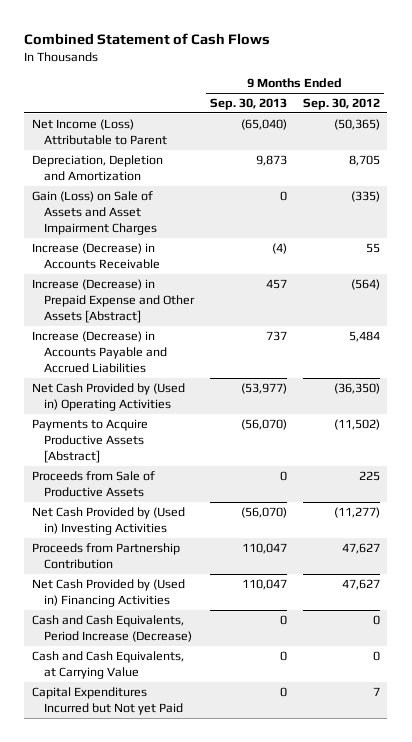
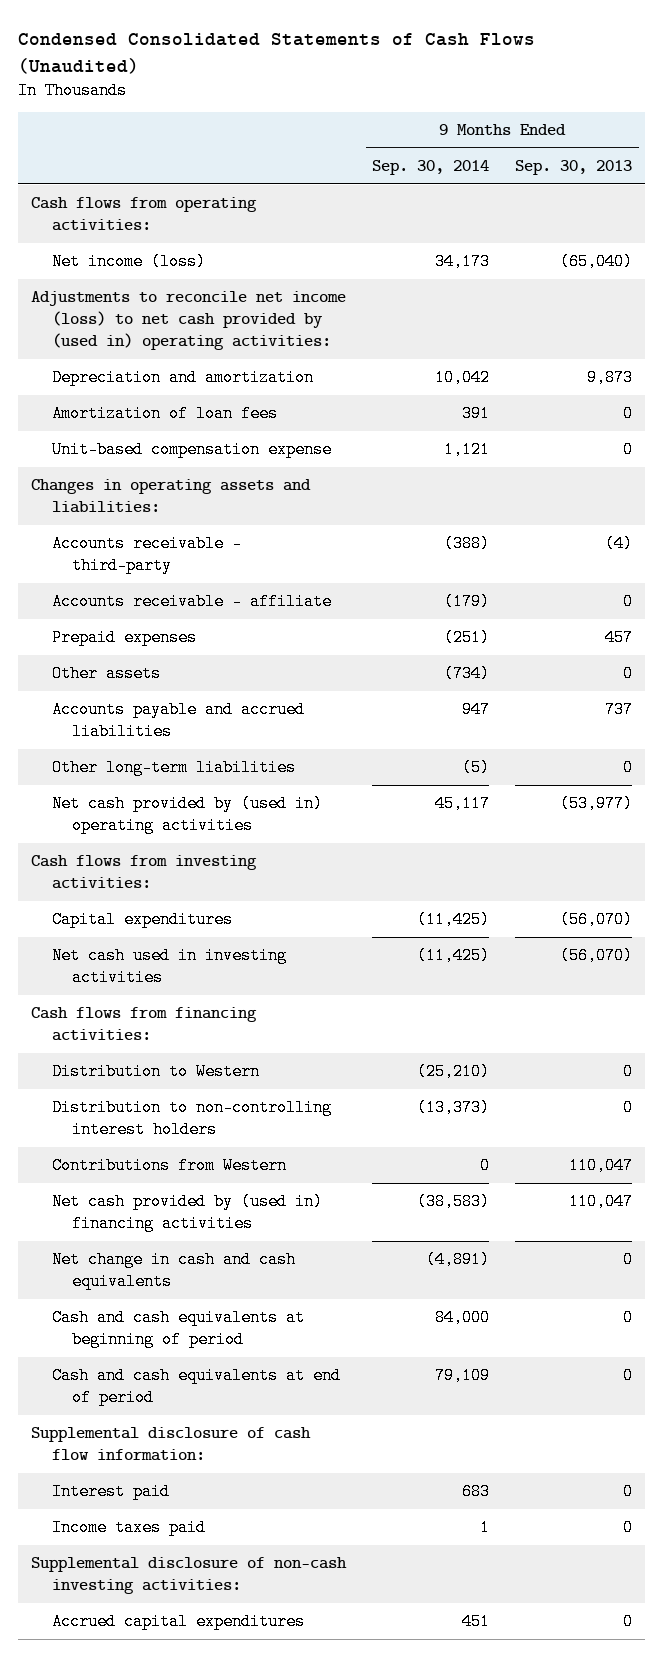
[24,32,271,45] Combined Statement of Cash Flows -> [18,32,536,74] Condensed Consolidated Statements of Cash Flows (Unaudited)
[302,98,380,111] Sep. 30, 2012 -> none
none -> [372,160,490,176] Sep. 30, 2014
[31,191,158,236] Gain (Loss) on Sale of Assets and Asset Impairment Charges -> none
[31,471,155,498] Proceeds from Sale of Productive Assets -> none
none -> [31,197,258,232] Cash flows from operating activities:
[31,119,168,146] Net Income (Loss) Attributable to Parent -> [51,253,206,271] Net income (loss)
none -> [31,291,347,350] Adjustments to reconcile net income (loss) to net cash provided by (used in) operating activities:
[31,155,163,182] Depreciation, Depletion and Amortization -> [51,369,314,387] Depreciation and amortization
none -> [51,405,278,423] Amortization of loan fees
none -> [51,441,332,459] Unit-based compensation expense
none -> [31,479,312,514] Changes in operating assets and liabilities:
[31,243,161,270] Increase (Decrease) in Accounts Receivable -> [51,535,242,575] Accounts receivable - third-party
none -> [51,593,332,611] Accounts receivable - affiliate
[31,279,196,324] Increase (Decrease) in Prepaid Expense and Other Assets [Abstract] -> [51,629,197,647] Prepaid expenses
none -> [51,665,161,683] Other assets
[31,331,168,374] Increase (Decrease) in Accounts Payable and Accrued Liabilities -> [51,701,305,741] Accounts payable and accrued liabilities
none -> [51,759,296,777] Other long-term liabilities
[31,383,185,412] Net Cash Provided by (Used in) Operating Activities -> [51,795,323,835] Net cash provided by (used in) operating activities
none -> [31,855,258,890] Cash flows from investing activities:
[31,419,148,464] Payments to Acquire Productive Assets [Abstract] -> [51,911,233,929] Capital expenditures
[31,507,185,536] Net Cash Provided by (Used in) Investing Activities -> [51,947,287,987] Net cash used in investing activities
none -> [31,1007,258,1042] Cash flows from financing activities:
none -> [51,1063,260,1081] Distribution to Western
none -> [51,1099,332,1139] Distribution to non-controlling interest holders
[31,543,180,570] Proceeds from Partnership Contribution -> [51,1157,287,1175] Contributions from Western
[31,579,185,608] Net Cash Provided by (Used in) Financing Activities -> [51,1193,323,1233] Net cash provided by (used in) financing activities
[31,615,193,643] Cash and Cash Equivalents, Period Increase (Decrease) -> [51,1251,296,1291] Net change in cash and cash equivalents
[31,651,184,680] Cash and Cash Equivalents, at Carrying Value -> [51,1309,305,1349] Cash and cash equivalents at beginning of period
none -> [51,1367,341,1407] Cash and cash equivalents at end of period
none -> [31,1427,312,1462] Supplemental disclosure of cash flow information:
none -> [51,1483,170,1501] Interest paid
none -> [51,1519,206,1537] Income taxes paid
none -> [31,1557,348,1595] Supplemental disclosure of non-cash investing activities:
[31,687,184,716] Capital Expenditures Incurred but Not yet Paid -> [51,1613,305,1631] Accrued capital expenditures

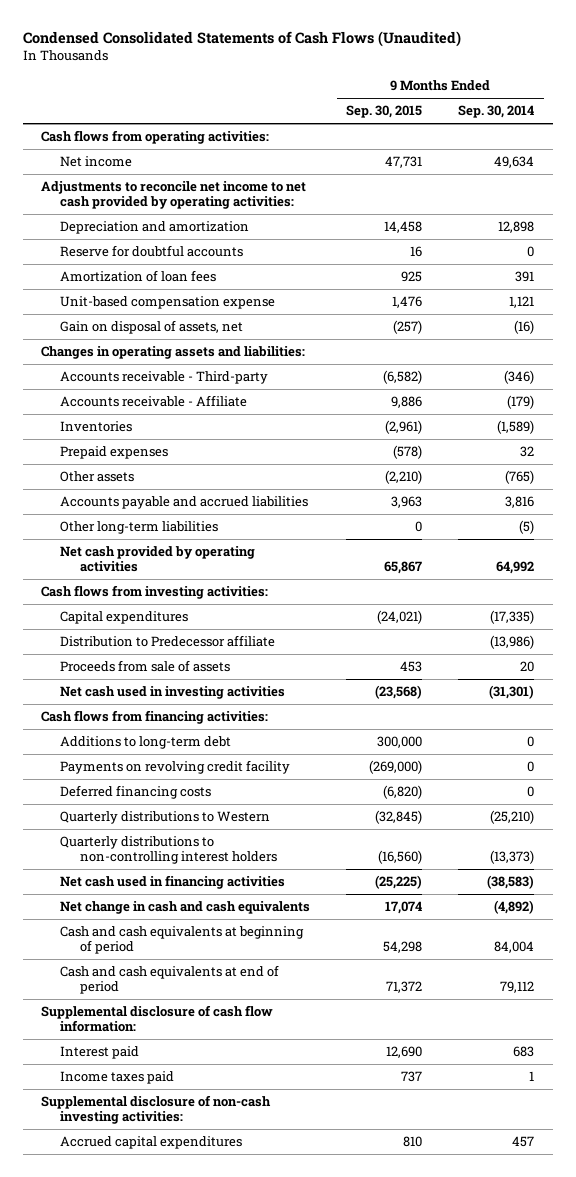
[515,160,633,176] Sep. 30, 2013 -> none
none -> [346,105,423,119] Sep. 30, 2015
[51,253,206,271] Net income (loss) -> [60,156,133,168] Net income
[435,253,491,271] 34,173 -> [494,156,535,169] 49,634
[31,291,347,350] Adjustments to reconcile net income (loss) to net cash provided by (used in) operating activities: -> [41,181,307,210] Adjustments to reconcile net income to net cash provided by operating activities:
[435,369,491,387] 10,042 -> [498,221,535,234] 12,898
none -> [60,245,244,258] Reserve for doubtful accounts
none -> [60,320,244,335] Gain on disposal of assets, net
[51,535,242,575] Accounts receivable - third-party -> [60,371,269,385] Accounts receivable - Third-party
[444,535,491,553] (388) -> [504,370,535,385] (346)
[51,593,332,611] Accounts receivable - affiliate -> [60,395,248,408] Accounts receivable - Affiliate
none -> [60,421,133,433] Inventories
[444,629,491,647] (251) -> [520,446,535,458] 32
[444,665,491,683] (734) -> [505,470,535,485] (765)
[462,701,491,719] 947 -> [505,496,535,509] 3,816
[51,795,323,835] Net cash provided by (used in) operating activities -> [60,546,256,573] Net cash provided by operating activities
[435,795,491,813] 45,117 -> [496,561,535,575] 64,992
[417,911,491,929] (11,425) -> [490,610,535,625] (17,335)
none -> [60,635,276,648] Distribution to Predecessor affiliate
none -> [60,660,231,673] Proceeds from sale of assets
[417,947,491,965] (11,425) -> [489,685,535,700] (31,301)
[51,1157,287,1175] Contributions from Western -> none
none -> [60,736,232,750] Additions to long-term debt
none -> [60,760,291,775] Payments on revolving credit facility
none -> [60,785,212,800] Deferred financing costs
[51,1063,260,1081] Distribution to Western -> [60,811,271,825] Quarterly distributions to Western
[51,1099,332,1139] Distribution to non-controlling interest holders -> [60,836,277,865] Quarterly distributions to non-controlling interest holders
[51,1193,323,1233] Net cash provided by (used in) financing activities -> [60,875,286,890] Net cash used in financing activities
[426,1251,491,1269] (4,891) -> [494,900,535,915] (4,892)
[435,1309,491,1327] 84,000 -> [494,941,535,954] 84,004
[435,1367,491,1385] 79,109 -> [500,981,535,994] 79,112
[462,1613,491,1631] 451 -> [512,1136,535,1148] 457

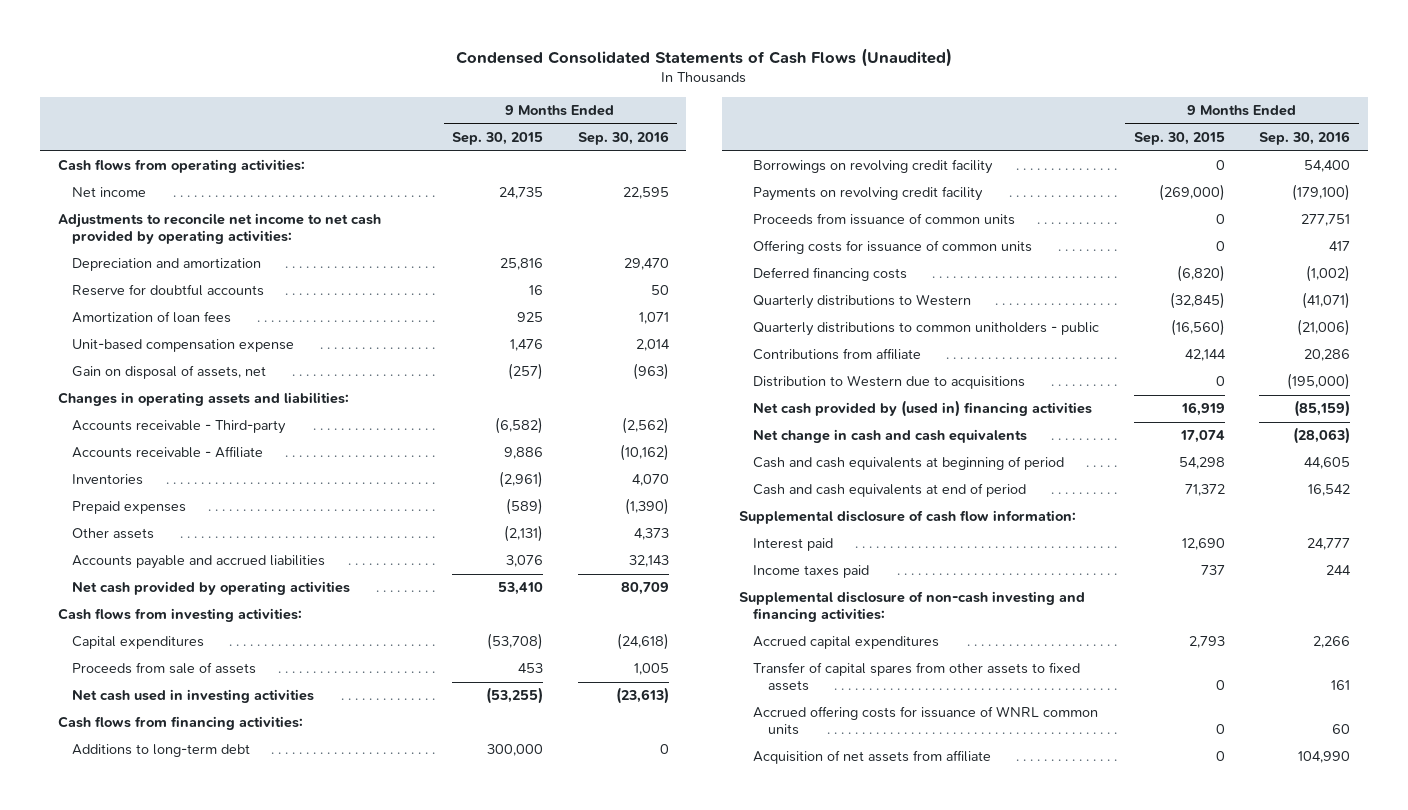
[458,105,535,119] Sep. 30, 2014 -> none
none -> [577,131,669,146] Sep. 30, 2016
[385,156,423,169] 47,731 -> [499,187,544,200] 24,735
[384,221,423,234] 14,458 -> [500,258,544,271] 25,816
[60,521,219,535] Other long-term liabilities -> none
[393,445,423,460] (578) -> [506,498,544,516] (589)
[385,470,423,485] (2,210) -> [504,525,544,543] (2,131)
[391,496,423,509] 3,963 -> [506,555,544,568] 3,076
[384,561,423,575] 65,867 -> [498,582,544,596] 53,410
[60,635,276,648] Distribution to Predecessor affiliate -> none
[377,610,423,625] (24,021) -> [487,633,544,651] (53,708)
[375,685,423,700] (23,568) -> [486,687,544,705] (53,255)
none -> [753,159,994,175] Borrowings on revolving credit facility
none -> [753,213,1016,226] Proceeds from issuance of common units
none -> [753,240,1033,255] Offering costs for issuance of common units
[60,836,277,865] Quarterly distributions to non-controlling interest holders -> [753,322,1100,337] Quarterly distributions to common unitholders - public
none -> [753,348,922,361] Contributions from affiliate
none -> [753,375,1026,390] Distribution to Western due to acquisitions
[60,875,286,890] Net cash used in financing activities -> [753,400,1093,418] Net cash provided by (used in) financing activities
[375,875,423,890] (25,225) -> [1180,402,1225,417] 16,919
[41,1095,272,1125] Supplemental disclosure of non-cash investing activities: -> [739,591,1086,623] Supplemental disclosure of non-cash investing and financing activities:
[403,1136,423,1148] 810 -> [1188,636,1225,649] 2,793
none -> [753,662,1081,692] Transfer of capital spares from other assets to fixed assets
none -> [753,706,1099,736] Accrued offering costs for issuance of WNRL common units
none -> [753,750,992,765] Acquisition of net assets from affiliate

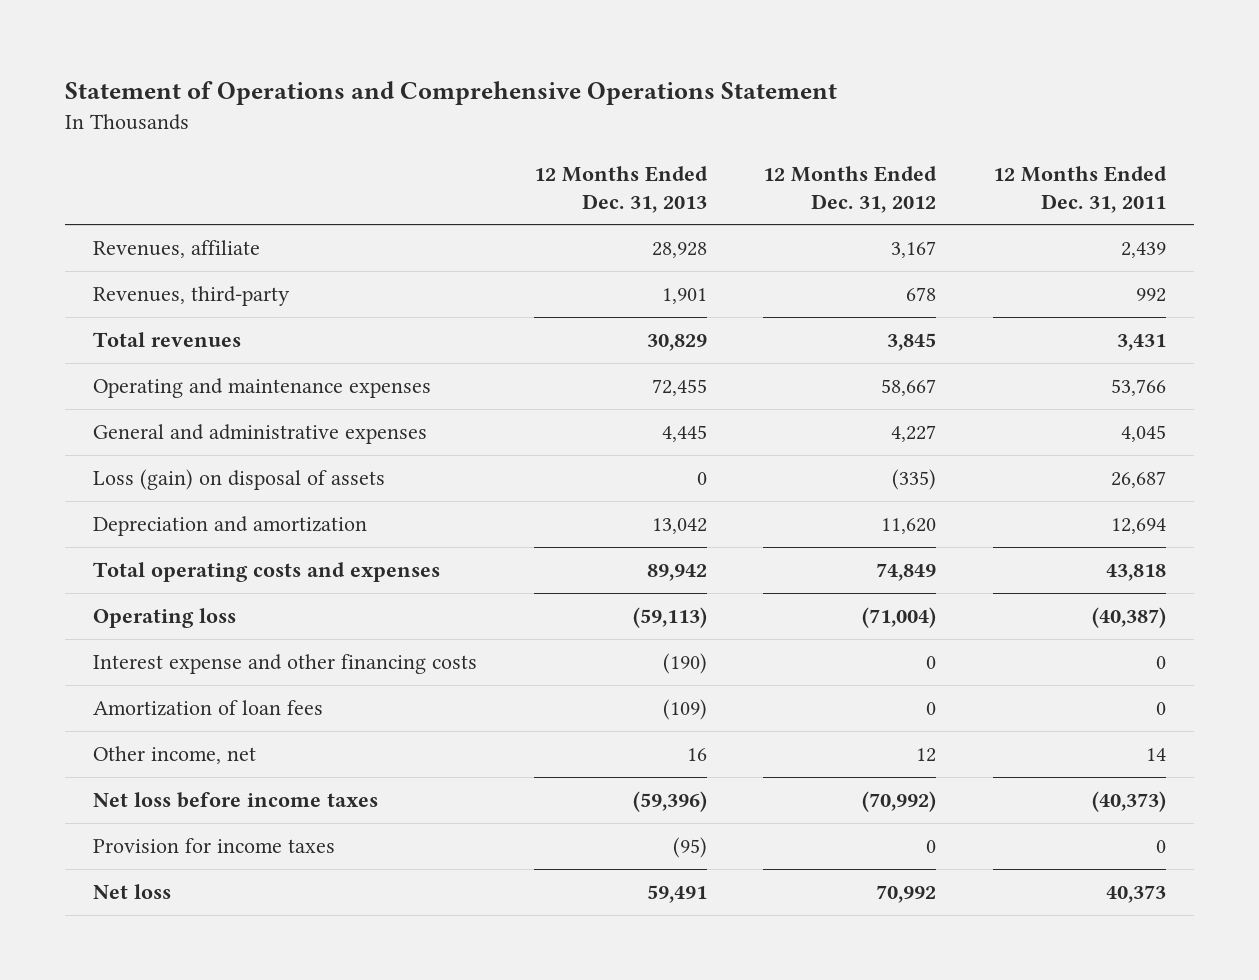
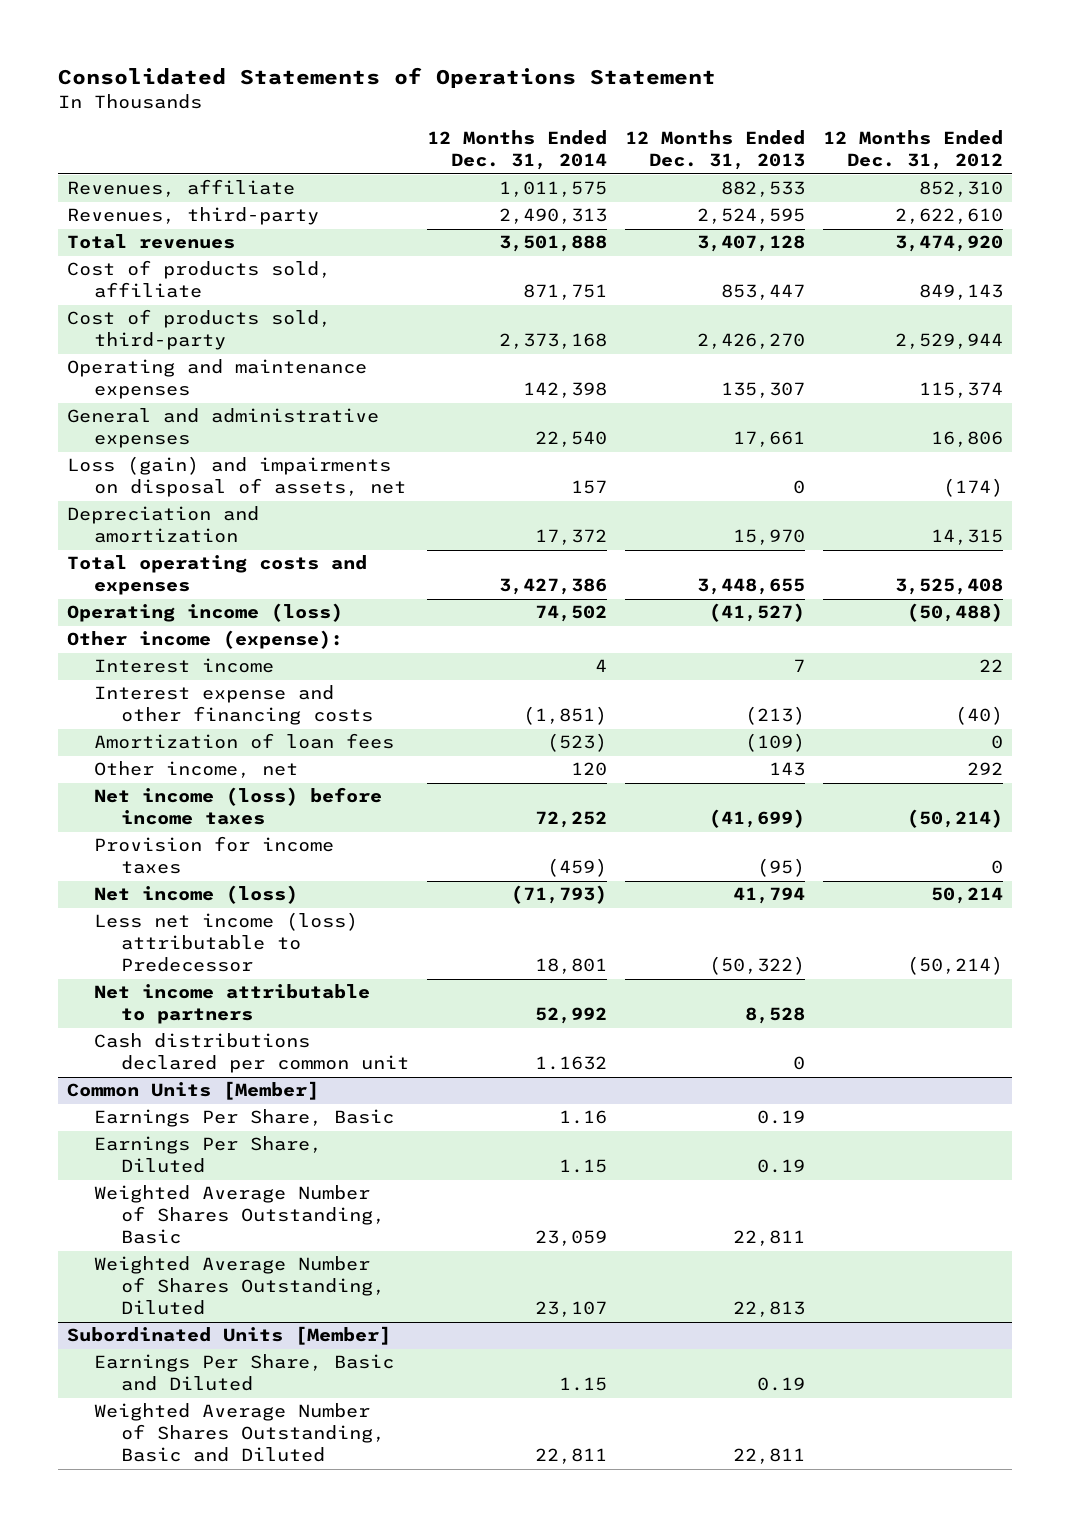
[64,81,837,106] Statement of Operations and Comprehensive Operations Statement -> [57,67,716,89] Consolidated Statements of Operations Statement
[992,165,1167,213] 12 Months Ended Dec. 31, 2011 -> none
none -> [426,130,607,171] 12 Months Ended Dec. 31, 2014
[651,241,707,258] 28,928 -> [720,181,805,198] 882,533
[891,240,937,258] 3,167 -> [918,181,1003,198] 852,310
[661,287,707,304] 1,901 -> [696,208,805,225] 2,524,595
[906,286,937,301] 678 -> [894,208,1003,225] 2,622,610
[646,333,707,351] 30,829 -> [696,235,805,253] 3,407,128
[887,332,937,351] 3,845 -> [894,235,1003,253] 3,474,920
none -> [66,260,331,299] Cost of products sold, affiliate
none -> [66,309,331,351] Cost of products sold, third-party
[651,378,707,396] 72,455 -> [720,382,805,399] 135,307
[881,378,937,396] 58,667 -> [918,382,1003,399] 115,374
[661,424,707,442] 4,445 -> [732,431,805,448] 17,661
[891,424,937,442] 4,227 -> [930,431,1003,448] 16,806
[93,468,386,490] Loss (gain) on disposal of assets -> [66,456,406,498] Loss (gain) and impairments on disposal of assets, net
[892,468,937,490] (335) -> [942,478,1003,498] (174)
[651,517,707,534] 13,042 -> [732,529,805,546] 15,970
[881,517,937,534] 11,620 -> [930,529,1003,546] 14,315
[646,563,707,581] 89,942 -> [696,578,805,596] 3,448,655
[876,562,937,581] 74,849 -> [894,578,1003,596] 3,525,408
[93,607,237,628] Operating loss -> [66,603,343,623] Operating income (loss)
[632,606,707,628] (59,113) -> [708,603,805,623] (41,527)
[862,606,937,628] (71,004) -> [906,603,1003,623] (50,488)
none -> [66,630,343,650] Other income (expense):
none -> [93,658,274,674] Interest income
[662,652,707,674] (190) -> [744,706,805,726] (213)
[926,655,937,669] 0 -> [954,706,1003,726] (40)
[686,747,707,761] 16 -> [768,762,805,777] 143
[916,747,937,762] 12 -> [966,762,1003,776] 292
[93,791,379,808] Net loss before income taxes -> [93,787,382,826] Net income (loss) before income taxes
[632,790,707,812] (59,396) -> [708,809,805,829] (41,699)
[862,790,937,812] (70,992) -> [906,809,1003,829] (50,214)
[93,883,172,899] Net loss -> [93,885,298,905] Net income (loss)
[646,884,707,903] 59,491 -> [732,887,805,905] 41,794
[876,884,937,903] 70,992 -> [930,887,1003,905] 50,214
none -> [93,912,358,973] Less net income (loss) attributable to Predecessor
none -> [93,984,370,1025] Net income attributable to partners
none -> [93,1033,409,1074] Cash distributions declared per common unit
none -> [66,1081,319,1101] Common Units [Member]
none -> [93,1109,394,1128] Earnings Per Share, Basic
none -> [93,1136,322,1174] Earnings Per Share, Diluted
none -> [93,1185,385,1245] Weighted Average Number of Shares Outstanding, Basic
none -> [93,1256,385,1316] Weighted Average Number of Shares Outstanding, Diluted
none -> [66,1326,391,1346] Subordinated Units [Member]
none -> [93,1354,394,1392] Earnings Per Share, Basic and Diluted
none -> [93,1403,385,1463] Weighted Average Number of Shares Outstanding, Basic and Diluted

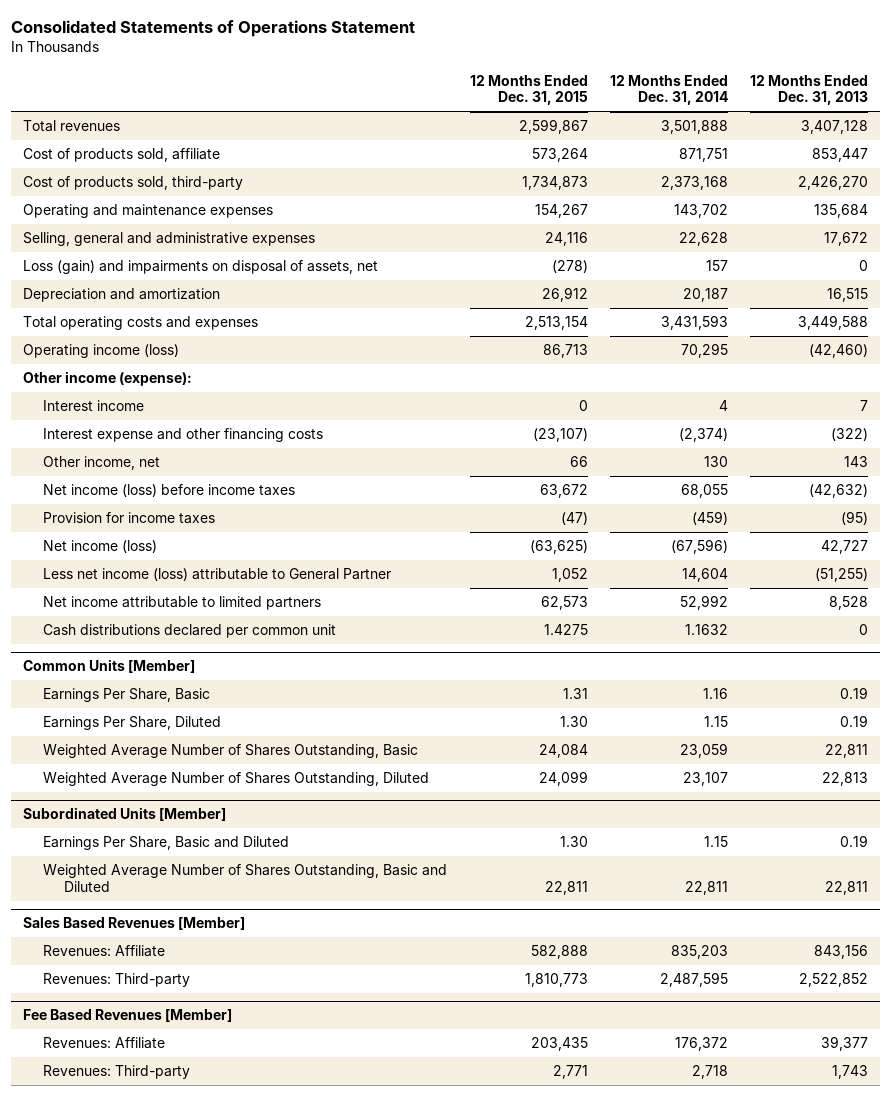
[822,130,1003,171] 12 Months Ended Dec. 31, 2012 -> none
none -> [469,74,588,106] 12 Months Ended Dec. 31, 2015
[66,179,295,198] Revenues, affiliate -> none
[66,207,319,226] Revenues, third-party -> none
[522,382,607,399] 142,398 -> [674,204,729,219] 143,702
[720,382,805,399] 135,307 -> [814,204,869,219] 135,684
[66,408,379,449] General and administrative expenses -> [22,232,315,247] Selling, general and administrative expenses
[534,431,607,448] 22,540 -> [679,232,729,247] 22,628
[732,431,805,448] 17,661 -> [824,232,869,247] 17,672
[534,529,607,546] 17,372 -> [683,288,729,303] 20,187
[732,529,805,546] 15,970 -> [827,288,869,303] 16,515
[498,578,607,596] 3,427,386 -> [661,315,729,331] 3,431,593
[696,578,805,596] 3,448,655 -> [798,315,869,331] 3,449,588
[534,605,607,623] 74,502 -> [681,343,729,359] 70,295
[708,603,805,623] (41,527) -> [809,344,869,359] (42,460)
[93,733,394,750] Amortization of loan fees -> none
[522,706,607,726] (1,851) -> [679,428,729,443] (2,374)
[744,706,805,726] (213) -> [831,428,869,442] (322)
[570,762,607,777] 120 -> [704,456,729,468] 130
[534,811,607,829] 72,252 -> [681,484,729,499] 68,055
[708,809,805,829] (41,699) -> [809,484,869,499] (42,632)
[510,885,607,905] (71,793) -> [671,539,729,555] (67,596)
[732,887,805,905] 41,794 -> [821,540,869,555] 42,727
[93,912,358,973] Less net income (loss) attributable to Predecessor -> [43,568,392,582] Less net income (loss) attributable to General Partner
[534,958,607,975] 18,801 -> [682,568,729,583] 14,604
[708,956,805,976] (50,322) -> [815,568,869,583] (51,255)
[93,984,370,1025] Net income attributable to partners -> [43,596,322,611] Net income attributable to limited partners
none -> [22,917,245,931] Sales Based Revenues [Member]
none -> [43,945,166,958] Revenues: Affiliate
none -> [43,973,191,988] Revenues: Third-party
none -> [22,1009,232,1023] Fee Based Revenues [Member]
none -> [43,1037,166,1050] Revenues: Affiliate
none -> [43,1065,191,1080] Revenues: Third-party

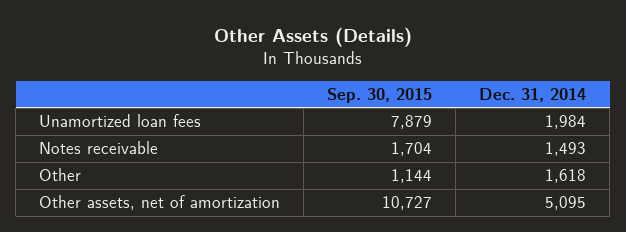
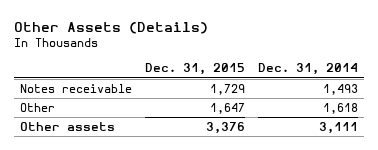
[327,87,433,103] Sep. 30, 2015 -> none
none -> [144,63,245,76] Dec. 31, 2015
[39,114,202,128] Unamortized loan fees -> none
[39,195,281,211] Other assets, net of amortization -> [20,121,116,131] Other assets
[545,196,587,211] 5,095 -> [318,121,358,134] 3,111

